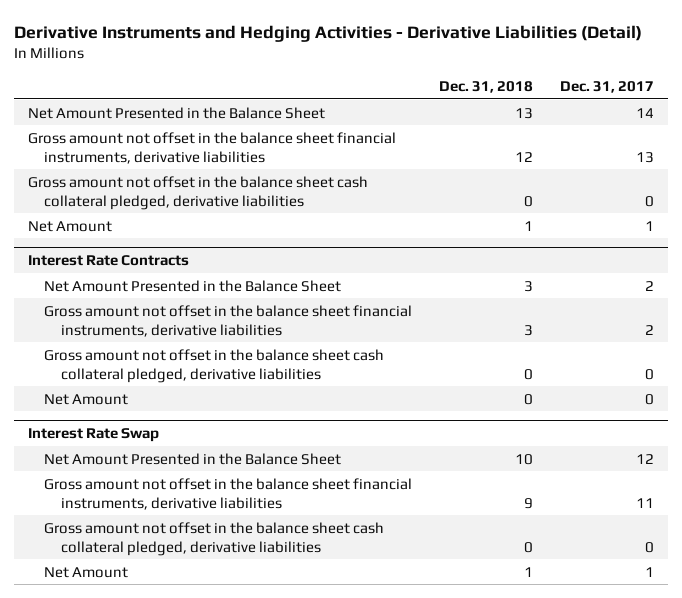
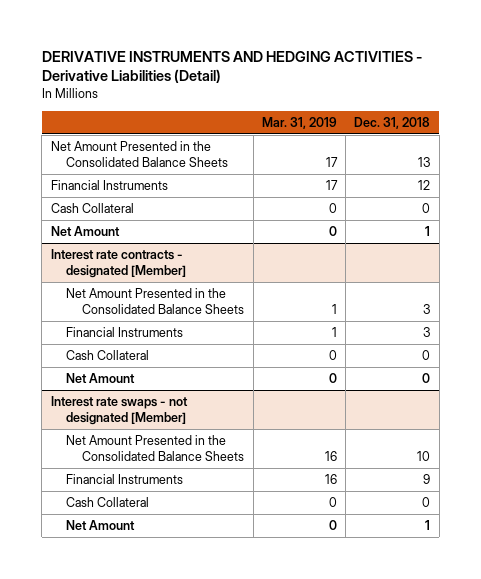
[14,24,643,42] Derivative Instruments and Hedging Activities - Derivative Liabilities (Detail) -> [41,50,422,84] DERIVATIVE INSTRUMENTS AND HEDGING ACTIVITIES - Derivative Liabilities (Detail)
[560,80,655,93] Dec. 31, 2017 -> none
none -> [261,117,337,130] Mar. 31, 2019
[27,106,325,119] Net Amount Presented in the Balance Sheet -> [50,141,229,167] Net Amount Presented in the Consolidated Balance Sheets
[27,131,396,164] Gross amount not offset in the balance sheet financial instruments, derivative liabilities -> [50,180,168,191] Financial Instruments
[27,175,368,210] Gross amount not offset in the balance sheet cash collateral pledged, derivative liabilities -> [50,203,134,214] Cash Collateral
[27,255,189,267] Interest Rate Contracts -> [50,249,187,278] Interest rate contracts - designated [Member]
[44,279,342,292] Net Amount Presented in the Balance Sheet -> [66,288,245,314] Net Amount Presented in the Consolidated Balance Sheets
[44,304,413,337] Gross amount not offset in the balance sheet financial instruments, derivative liabilities -> [66,327,184,338] Financial Instruments
[44,348,385,383] Gross amount not offset in the balance sheet cash collateral pledged, derivative liabilities -> [66,350,150,361] Cash Collateral
[27,428,159,443] Interest Rate Swap -> [50,396,188,425] Interest rate swaps - not designated [Member]
[44,452,342,465] Net Amount Presented in the Balance Sheet -> [66,435,245,461] Net Amount Presented in the Consolidated Balance Sheets
[44,477,413,510] Gross amount not offset in the balance sheet financial instruments, derivative liabilities -> [66,474,184,485] Financial Instruments
[44,521,385,556] Gross amount not offset in the balance sheet cash collateral pledged, derivative liabilities -> [66,497,150,508] Cash Collateral

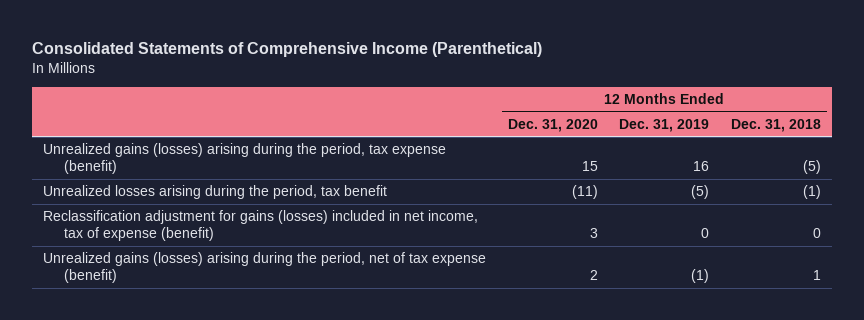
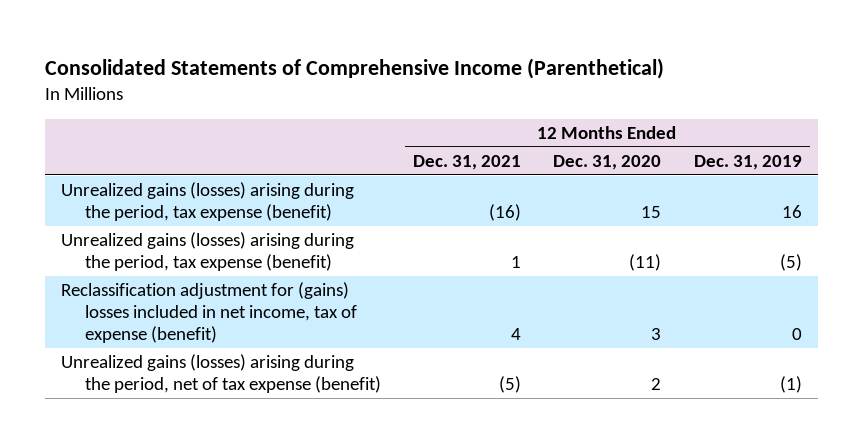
[731,118,822,132] Dec. 31, 2018 -> none
none -> [413,155,522,171] Dec. 31, 2021
[43,185,388,200] Unrealized losses arising during the period, tax benefit -> [61,232,355,272] Unrealized gains (losses) arising during the period, tax expense (benefit)
[43,210,479,242] Reclassification adjustment for gains (losses) included in net income, tax of expense (benefit) -> [61,282,357,344] Reclassification adjustment for (gains) losses included in net income, tax of expense (benefit)

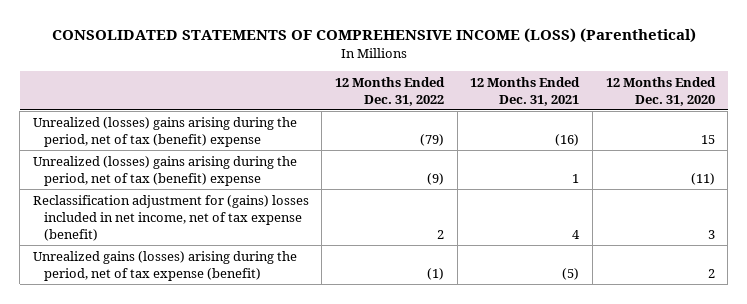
[45,57,665,79] Consolidated Statements of Comprehensive Income (Parenthetical) -> [51,28,696,44] CONSOLIDATED STATEMENTS OF COMPREHENSIVE INCOME (LOSS) (Parenthetical)
[693,155,802,171] Dec. 31, 2019 -> none
none -> [335,76,446,106] 12 Months Ended Dec. 31, 2022
[61,182,355,222] Unrealized gains (losses) arising during the period, tax expense (benefit) -> [32,116,297,147] Unrealized (losses) gains arising during the period, net of tax (benefit) expense
[61,232,355,272] Unrealized gains (losses) arising during the period, tax expense (benefit) -> [32,155,297,186] Unrealized (losses) gains arising during the period, net of tax (benefit) expense
[61,282,357,344] Reclassification adjustment for (gains) losses included in net income, tax of expense (benefit) -> [32,194,309,241] Reclassification adjustment for (gains) losses included in net income, net of tax expense (benefit)

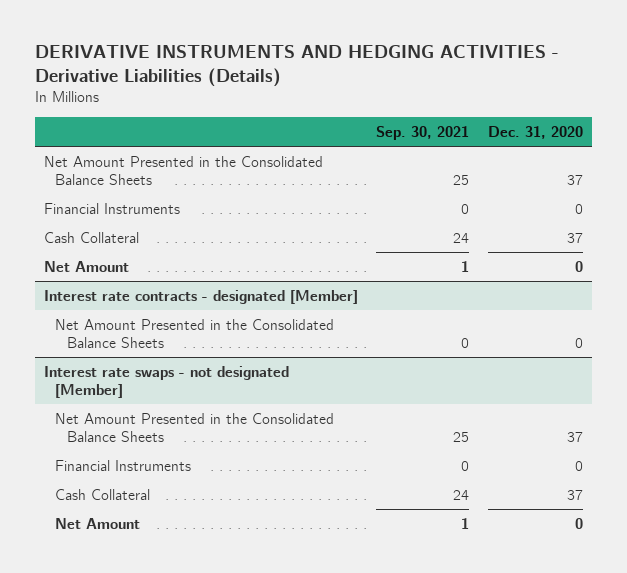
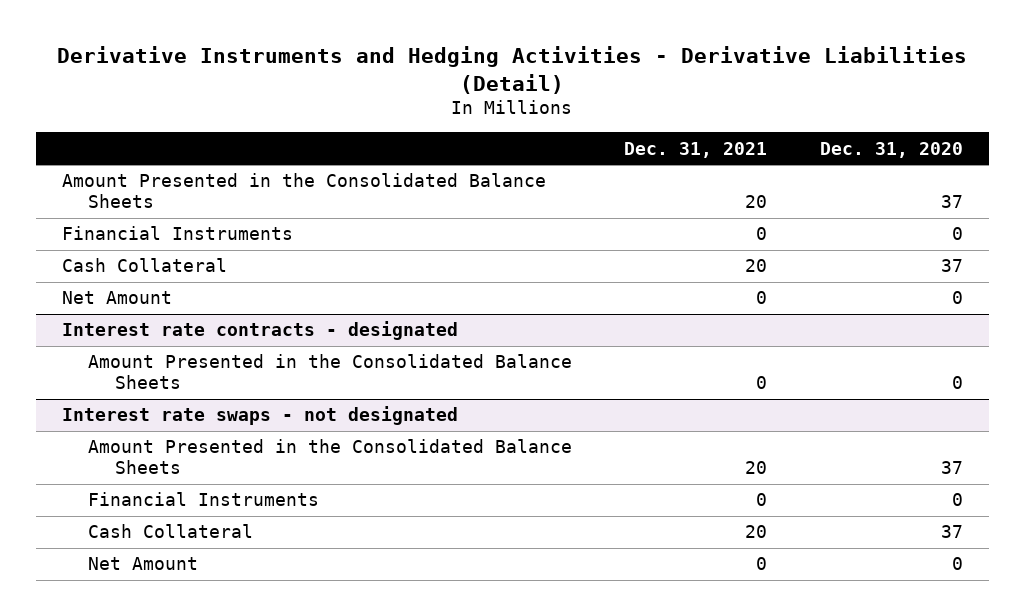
[34,45,559,87] DERIVATIVE INSTRUMENTS AND HEDGING ACTIVITIES - Derivative Liabilities (Details) -> [57,46,968,94] Derivative Instruments and Hedging Activities - Derivative Liabilities (Detail)
[376,125,470,140] Sep. 30, 2021 -> none
none -> [624,141,768,158] Dec. 31, 2021
[44,155,324,185] Net Amount Presented in the Consolidated Balance Sheets -> [61,173,546,209] Amount Presented in the Consolidated Balance Sheets
[44,289,359,304] Interest rate contracts - designated [Member] -> [61,321,458,341] Interest rate contracts - designated
[55,318,335,348] Net Amount Presented in the Consolidated Balance Sheets -> [88,354,573,390] Amount Presented in the Consolidated Balance Sheets
[44,365,290,398] Interest rate swaps - not designated [Member] -> [61,406,458,426] Interest rate swaps - not designated
[55,412,335,442] Net Amount Presented in the Consolidated Balance Sheets -> [88,439,573,475] Amount Presented in the Consolidated Balance Sheets

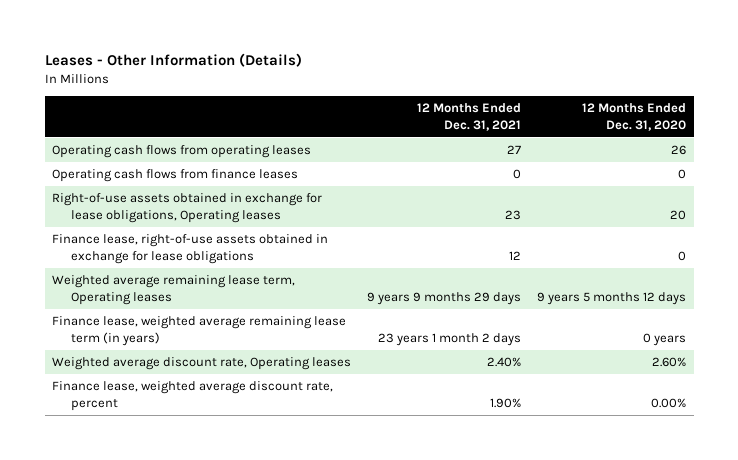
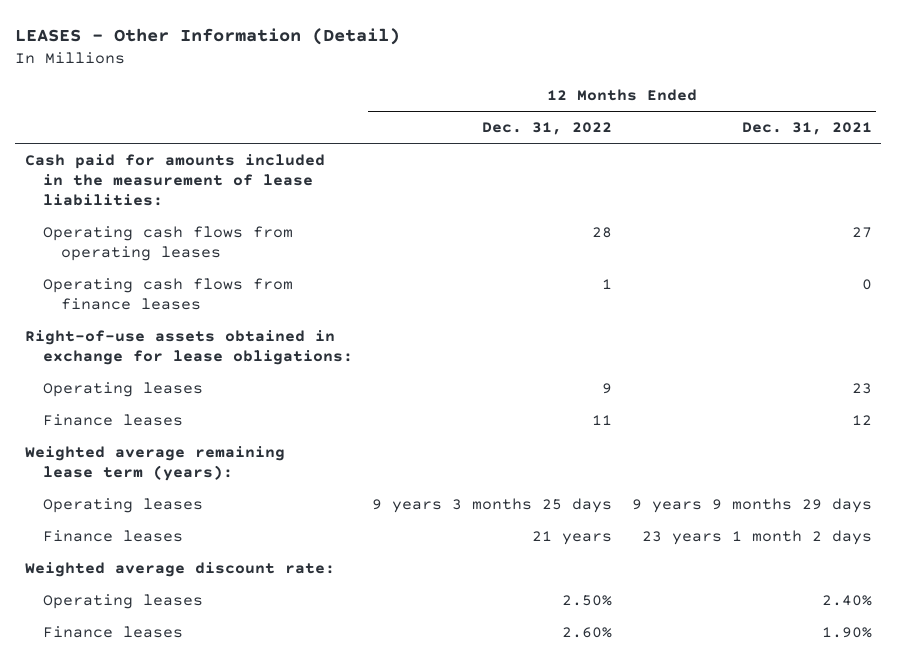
[44,53,302,68] Leases - Other Information (Details) -> [15,27,401,45] LEASES - Other Information (Detail)
[581,103,686,132] 12 Months Ended Dec. 31, 2020 -> none
none -> [482,122,613,136] Dec. 31, 2022
none -> [25,153,326,206] Cash paid for amounts included in the measurement of lease liabilities:
none -> [25,329,354,365] Right-of-use assets obtained in exchange for lease obligations:
[52,193,323,223] Right-of-use assets obtained in exchange for lease obligations, Operating leases -> [43,381,204,397] Operating leases
[52,234,329,264] Finance lease, right-of-use assets obtained in exchange for lease obligations -> [43,413,184,426] Finance leases
none -> [25,445,286,481] Weighted average remaining lease term (years):
[52,275,296,305] Weighted average remaining lease term, Operating leases -> [43,497,204,513] Operating leases
[52,316,347,346] Finance lease, weighted average remaining lease term (in years) -> [43,529,184,542] Finance leases
none -> [25,561,336,577] Weighted average discount rate:
[52,357,352,371] Weighted average discount rate, Operating leases -> [43,593,204,609] Operating leases
[52,381,334,411] Finance lease, weighted average discount rate, percent -> [43,625,184,638] Finance leases

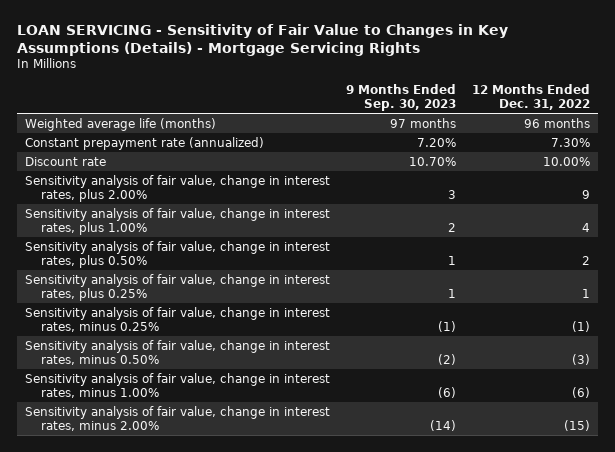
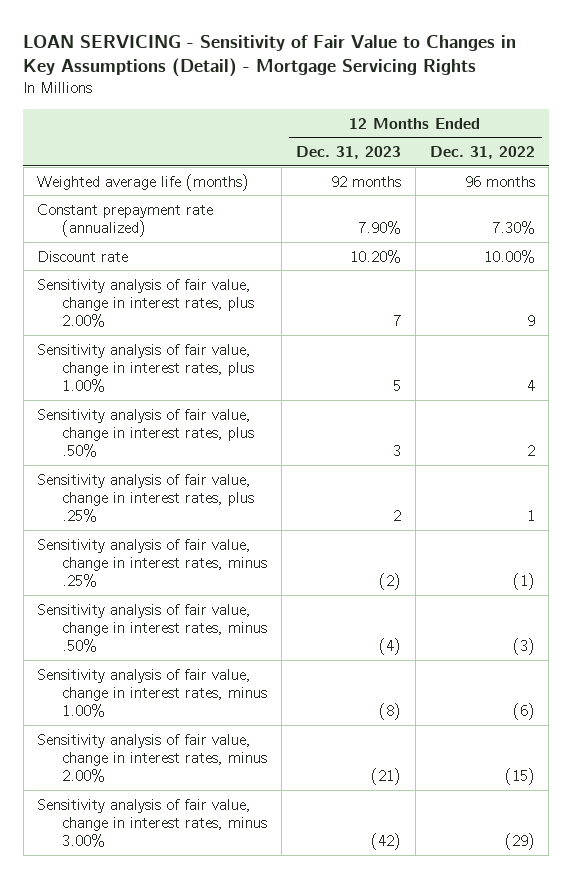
[16,23,508,56] LOAN SERVICING - Sensitivity of Fair Value to Changes in Key Assumptions (Details) - Mortgage Servicing Rights -> [23,34,517,78] LOAN SERVICING - Sensitivity of Fair Value to Changes in Key Assumptions (Detail) - Mortgage Servicing Rights
[345,83,456,111] 9 Months Ended Sep. 30, 2023 -> none
none -> [296,146,402,160] Dec. 31, 2023
[24,240,330,268] Sensitivity analysis of fair value, change in interest rates, plus 0.50% -> [37,408,255,458] Sensitivity analysis of fair value, change in interest rates, plus .50%
[24,273,330,301] Sensitivity analysis of fair value, change in interest rates, plus 0.25% -> [37,473,255,523] Sensitivity analysis of fair value, change in interest rates, plus .25%
[24,306,330,332] Sensitivity analysis of fair value, change in interest rates, minus 0.25% -> [37,538,268,588] Sensitivity analysis of fair value, change in interest rates, minus .25%
[24,339,330,365] Sensitivity analysis of fair value, change in interest rates, minus 0.50% -> [37,603,268,653] Sensitivity analysis of fair value, change in interest rates, minus .50%
none -> [37,798,268,848] Sensitivity analysis of fair value, change in interest rates, minus 3.00%

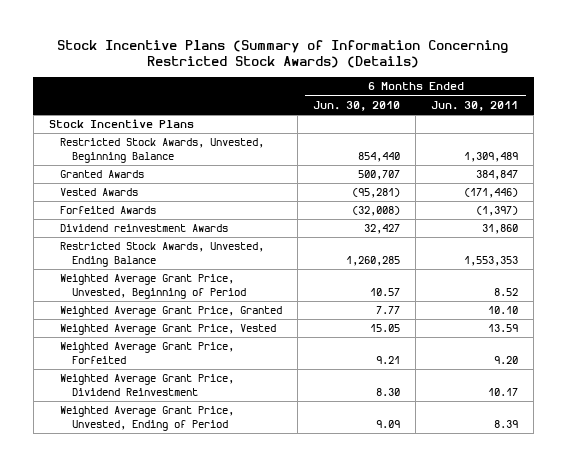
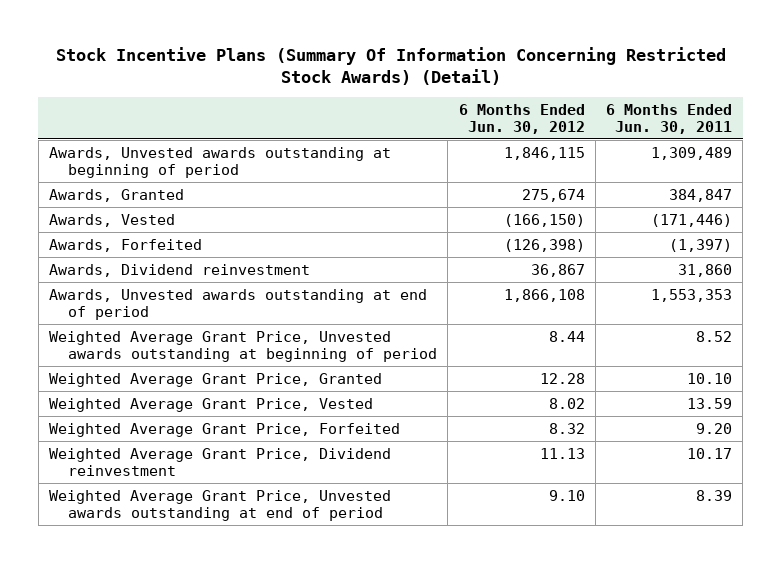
[57,39,509,69] Stock Incentive Plans (Summary of Information Concerning Restricted Stock Awards) (Details) -> [55,46,726,85] Stock Incentive Plans (Summary Of Information Concerning Restricted Stock Awards) (Detail)
[313,100,401,111] Jun. 30, 2010 -> none
none -> [458,103,585,134] 6 Months Ended Jun. 30, 2012
[48,119,194,129] Stock Incentive Plans -> none
[60,138,265,163] Restricted Stock Awards, Unvested, Beginning Balance -> [49,146,392,178] Awards, Unvested awards outstanding at beginning of period
[60,170,145,179] Granted Awards -> [49,188,185,202] Awards, Granted
[60,188,139,197] Vested Awards -> [49,213,176,227] Awards, Vested
[60,206,157,215] Forfeited Awards -> [49,238,203,252] Awards, Forfeited
[60,224,229,233] Dividend reinvestment Awards -> [49,263,311,277] Awards, Dividend reinvestment
[60,242,265,267] Restricted Stock Awards, Unvested, Ending Balance -> [49,288,428,320] Awards, Unvested awards outstanding at end of period
[60,274,246,299] Weighted Average Grant Price, Unvested, Beginning of Period -> [49,330,438,362] Weighted Average Grant Price, Unvested awards outstanding at beginning of period
[60,374,235,396] Weighted Average Grant Price, Dividend Reinvestment -> [49,447,392,476] Weighted Average Grant Price, Dividend reinvestment
[60,406,235,431] Weighted Average Grant Price, Unvested, Ending of Period -> [49,489,392,521] Weighted Average Grant Price, Unvested awards outstanding at end of period

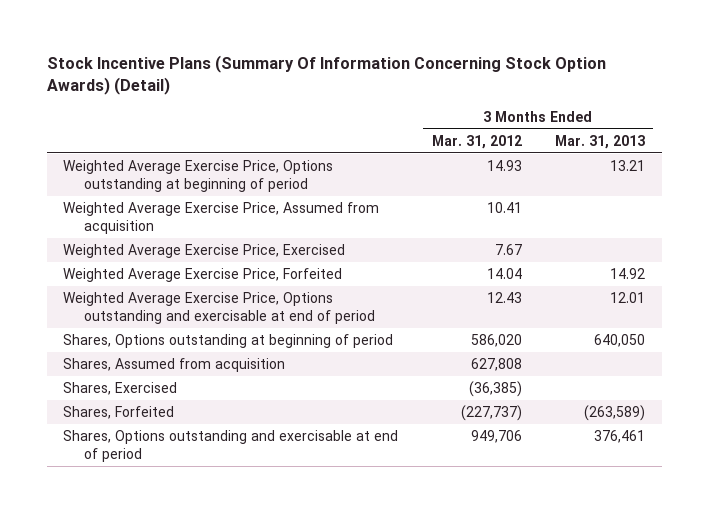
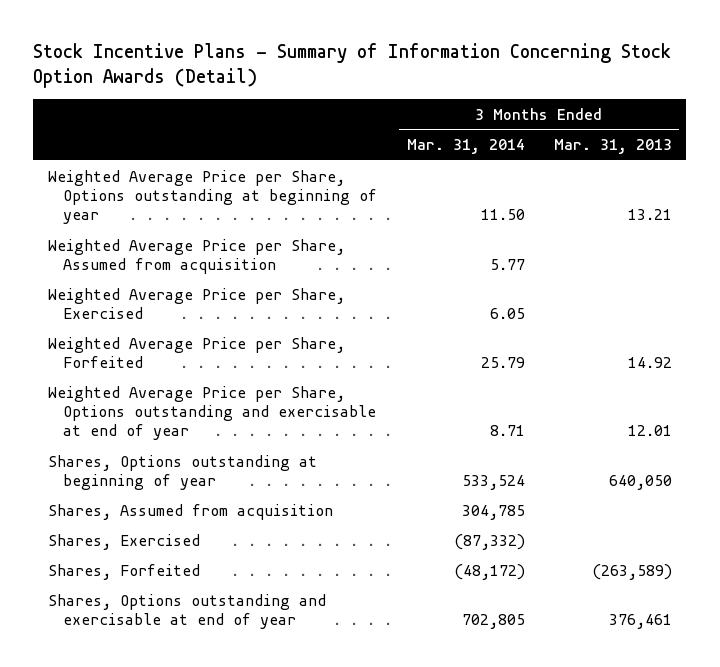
[46,54,606,95] Stock Incentive Plans (Summary Of Information Concerning Stock Option Awards) (Detail) -> [33,43,672,89] Stock Incentive Plans - Summary of Information Concerning Stock Option Awards (Detail)
[431,134,522,149] Mar. 31, 2012 -> none
none -> [406,139,525,155] Mar. 31, 2014
[63,160,334,193] Weighted Average Exercise Price, Options outstanding at beginning of period -> [47,169,378,225] Weighted Average Price per Share, Options outstanding at beginning of year
[63,202,380,235] Weighted Average Exercise Price, Assumed from acquisition -> [47,238,345,274] Weighted Average Price per Share, Assumed from acquisition
[63,244,346,259] Weighted Average Exercise Price, Exercised -> [47,287,345,319] Weighted Average Price per Share, Exercised
[63,268,343,283] Weighted Average Exercise Price, Forfeited -> [47,336,345,368] Weighted Average Price per Share, Forfeited
[63,292,375,325] Weighted Average Exercise Price, Options outstanding and exercisable at end of period -> [47,385,377,441] Weighted Average Price per Share, Options outstanding and exercisable at end of year
[63,334,394,349] Shares, Options outstanding at beginning of period -> [47,454,317,490] Shares, Options outstanding at beginning of year
[63,430,399,463] Shares, Options outstanding and exercisable at end of period -> [47,593,326,629] Shares, Options outstanding and exercisable at end of year

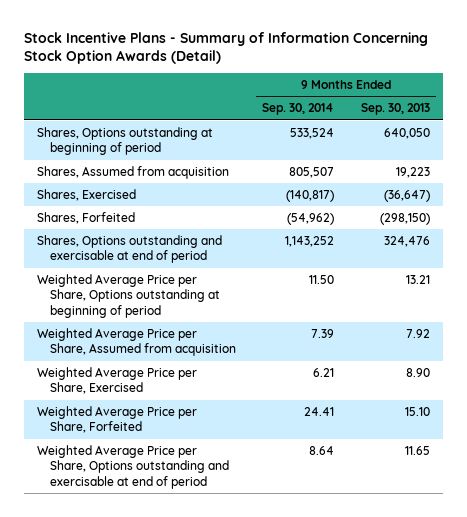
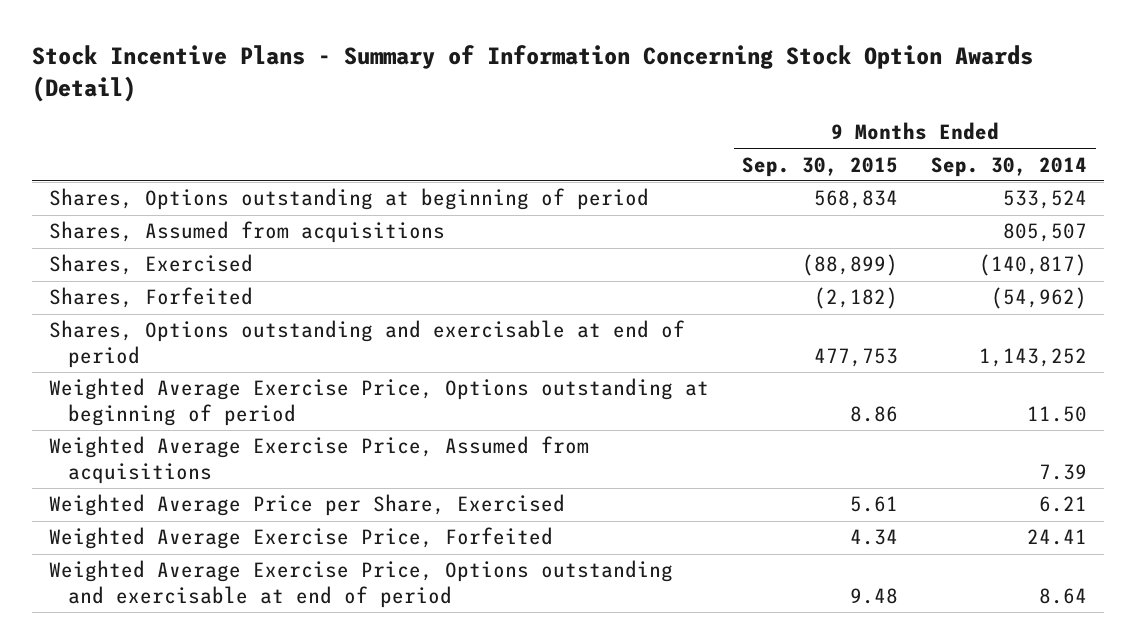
[360,103,430,116] Sep. 30, 2013 -> none
none -> [742,156,899,177] Sep. 30, 2015
[37,165,230,179] Shares, Assumed from acquisition -> [48,221,445,244] Shares, Assumed from acquisitions
[37,273,220,318] Weighted Average Price per Share, Options outstanding at beginning of period -> [48,378,709,426] Weighted Average Exercise Price, Options outstanding at beginning of period
[37,327,236,357] Weighted Average Price per Share, Assumed from acquisition -> [48,436,589,484] Weighted Average Exercise Price, Assumed from acquisitions
[37,405,198,434] Weighted Average Price per Share, Forfeited -> [48,527,553,550] Weighted Average Exercise Price, Forfeited
[37,444,229,489] Weighted Average Price per Share, Options outstanding and exercisable at end of period -> [48,560,673,608] Weighted Average Exercise Price, Options outstanding and exercisable at end of period

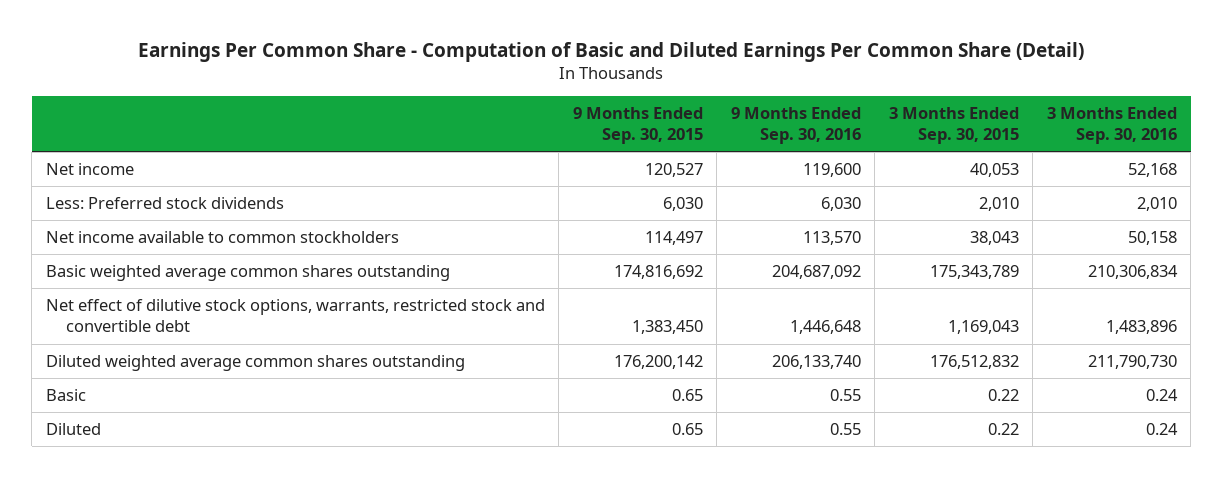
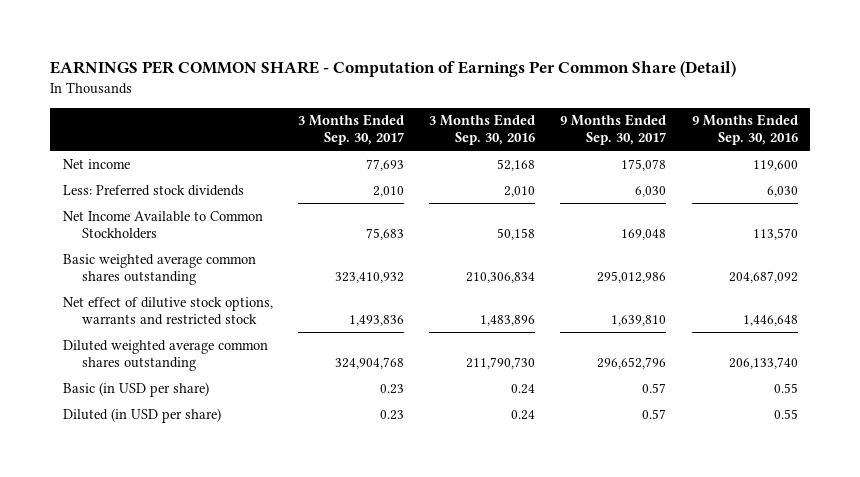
[138,42,1085,63] Earnings Per Common Share - Computation of Basic and Diluted Earnings Per Common Share (Detail) -> [50,60,737,77] EARNINGS PER COMMON SHARE - Computation of Earnings Per Common Share (Detail)
[572,106,703,145] 9 Months Ended Sep. 30, 2015 -> none
[888,106,1019,145] 3 Months Ended Sep. 30, 2015 -> none
none -> [297,114,404,146] 3 Months Ended Sep. 30, 2017
none -> [560,114,667,146] 9 Months Ended Sep. 30, 2017
[45,231,399,244] Net income available to common stockholders -> [62,210,263,239] Net Income Available to Common Stockholders
[45,299,545,333] Net effect of dilutive stock options, warrants, restricted stock and convertible debt -> [62,296,273,325] Net effect of dilutive stock options, warrants and restricted stock
[45,389,86,402] Basic -> [62,381,209,397] Basic (in USD per share)
[45,423,101,436] Diluted -> [62,407,221,423] Diluted (in USD per share)

